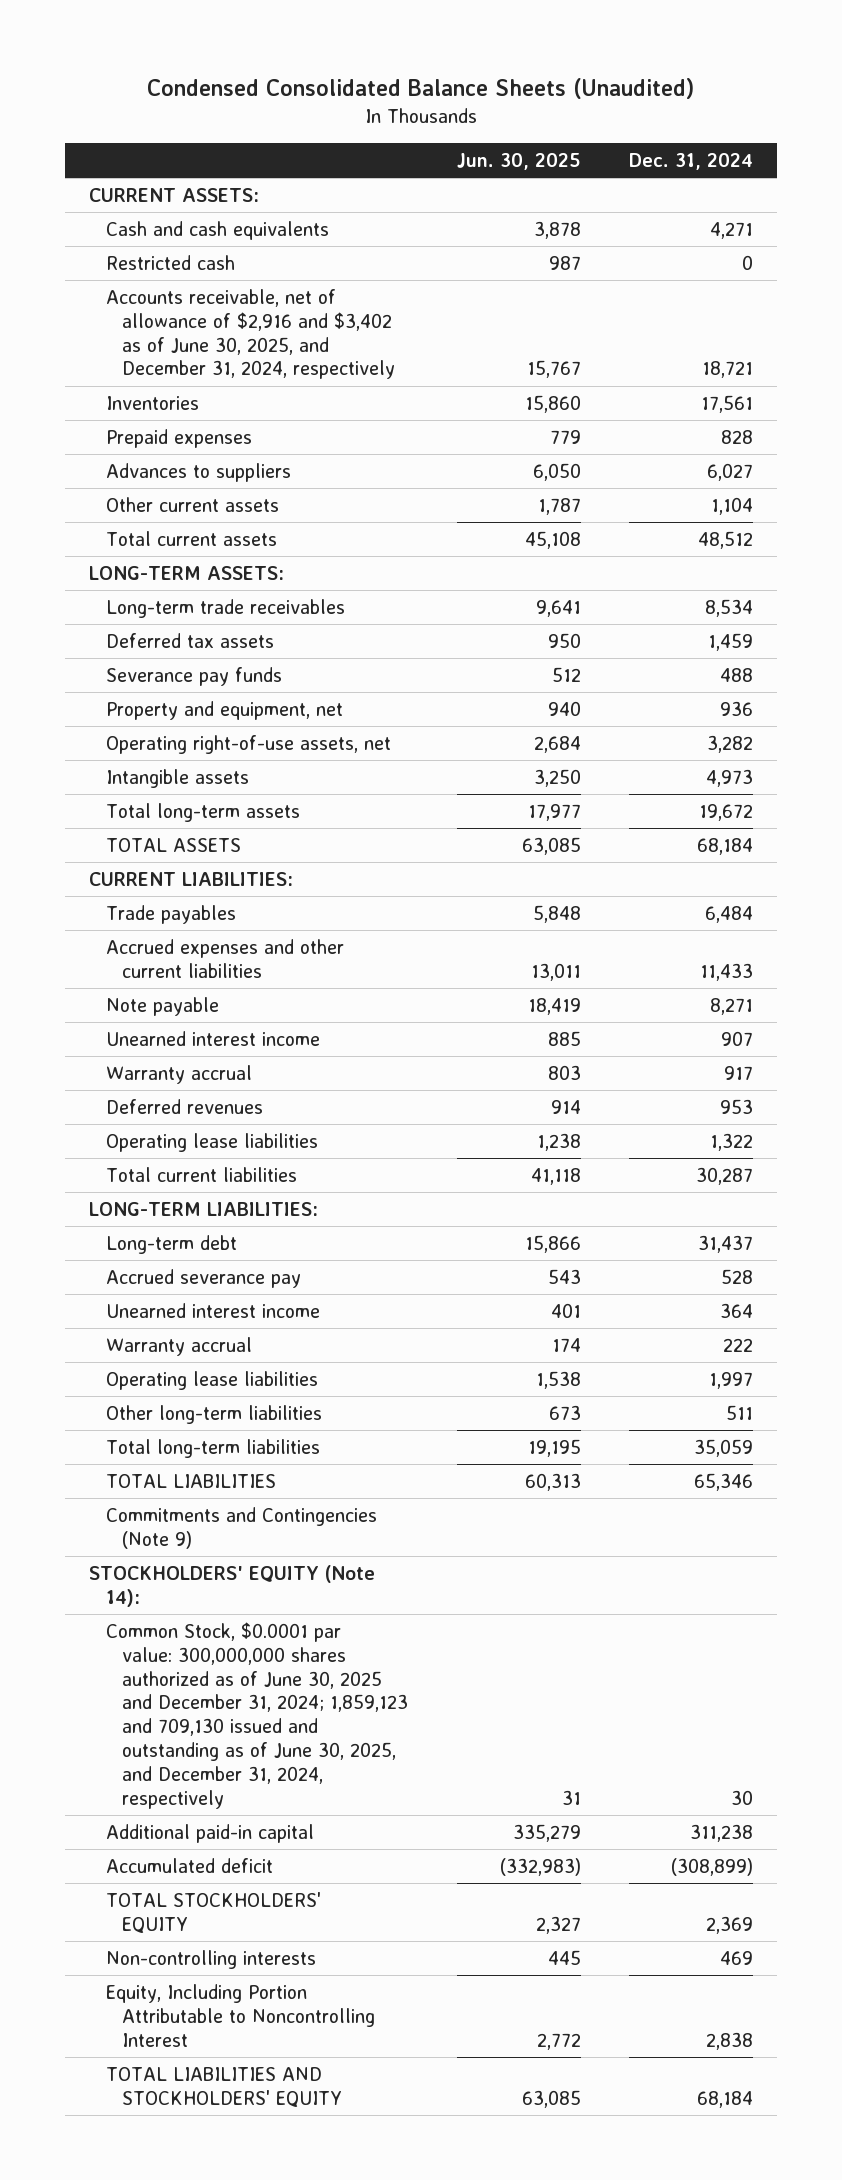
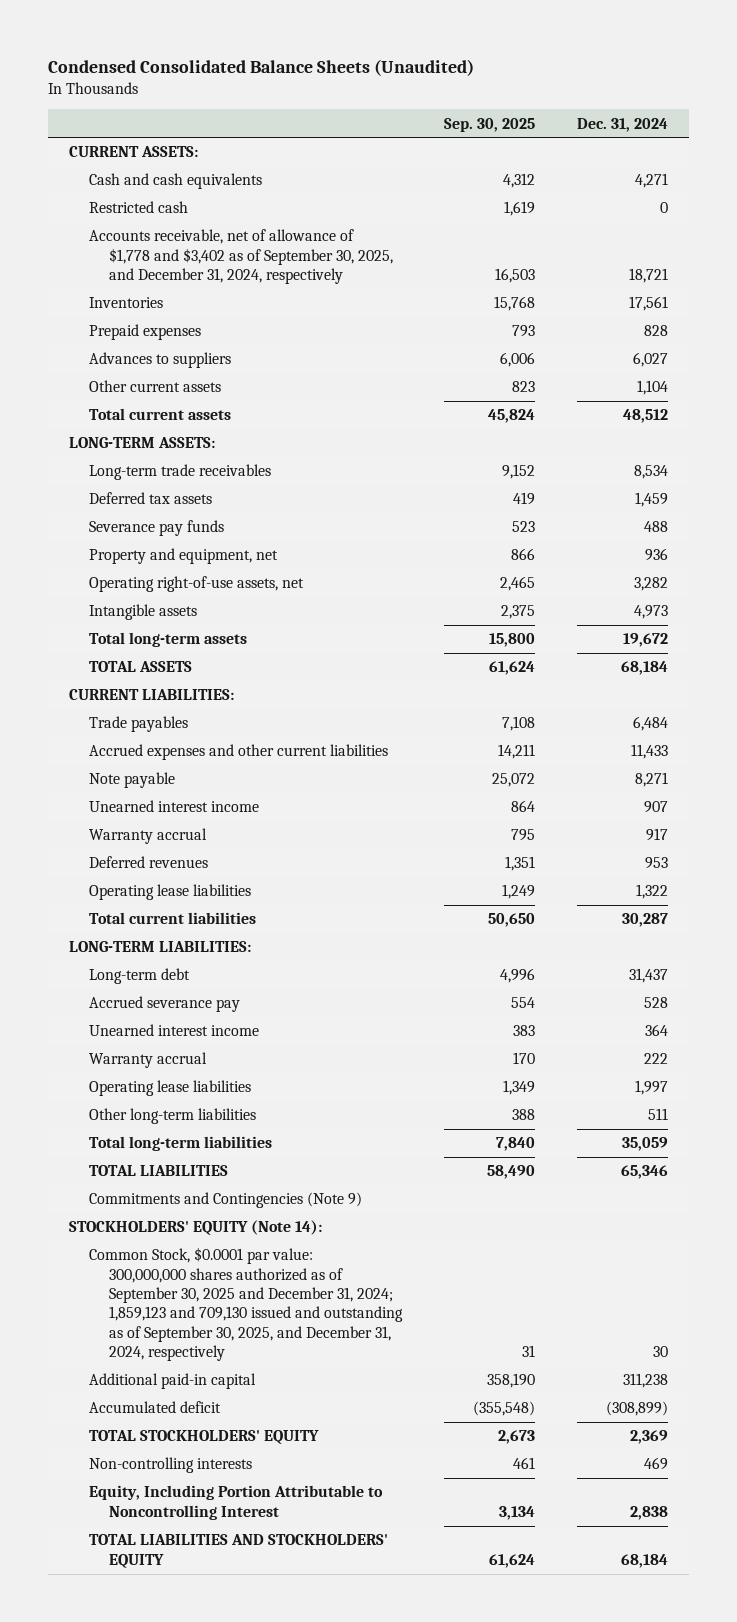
[456,153,581,171] Jun. 30, 2025 -> none
none -> [443,117,535,132] Sep. 30, 2025
[105,288,396,380] Accounts receivable, net of allowance of $2,916 and $3,402 as of June 30, 2025, and December 31, 2024, respectively -> [89,229,394,284] Accounts receivable, net of allowance of $1,778 and $3,402 as of September 30, 2025, and December 31, 2024, respectively
[105,1621,409,1809] Common Stock, $0.0001 par value: 300,000,000 shares authorized as of June 30, 2025 and December 31, 2024; 1,859,123 and 709,130 issued and outstanding as of June 30, 2025, and December 31, 2024, respectively -> [89,1247,404,1361] Common Stock, $0.0001 par value: 300,000,000 shares authorized as of September 30, 2025 and December 31, 2024; 1,859,123 and 709,130 issued and outstanding as of September 30, 2025, and December 31, 2024, respectively

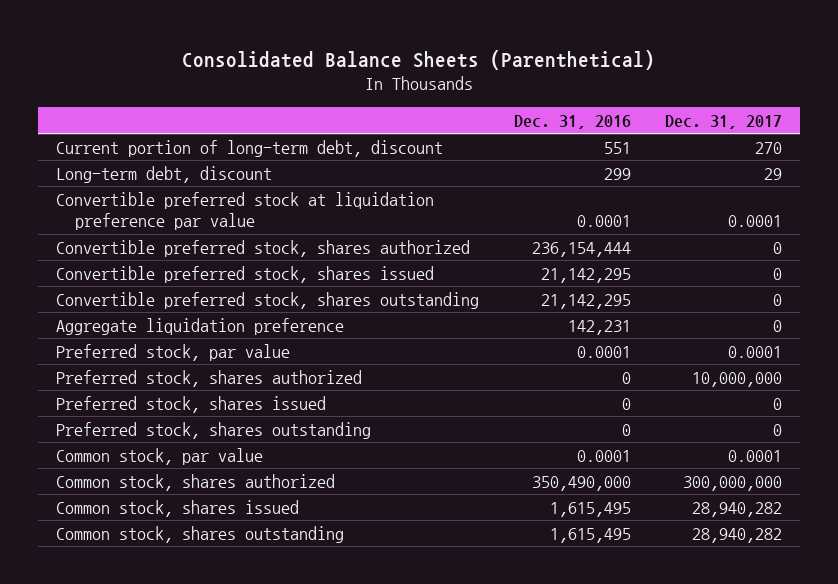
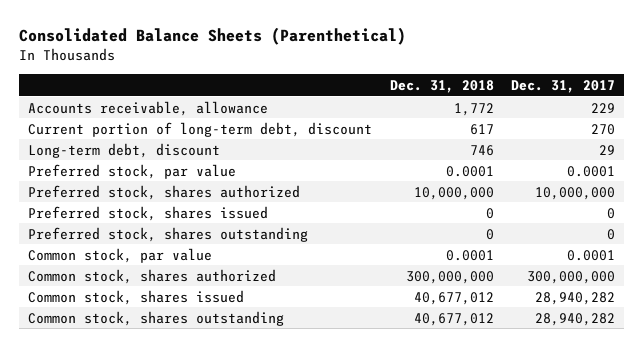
[513,114,631,129] Dec. 31, 2016 -> none
none -> [389,79,494,93] Dec. 31, 2018
none -> [27,100,268,116] Accounts receivable, allowance
[55,191,434,231] Convertible preferred stock at liquidation preference par value -> none
[55,239,470,257] Convertible preferred stock, shares authorized -> none
[55,265,434,283] Convertible preferred stock, shares issued -> none
[55,291,479,309] Convertible preferred stock, shares outstanding -> none
[55,317,344,335] Aggregate liquidation preference -> none

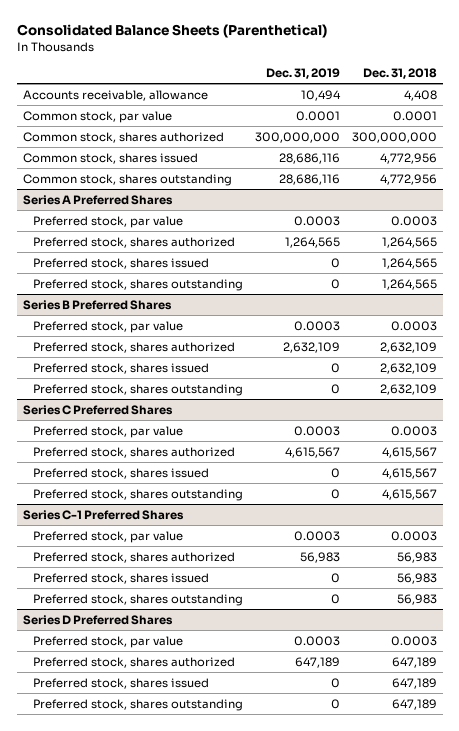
[511,79,616,93] Dec. 31, 2017 -> none
none -> [265,68,340,80] Dec. 31, 2019
[27,121,372,137] Current portion of long-term debt, discount -> none
[27,142,220,158] Long-term debt, discount -> none
[27,163,236,179] Preferred stock, par value -> none
[27,184,300,200] Preferred stock, shares authorized -> none
[27,205,268,221] Preferred stock, shares issued -> none
[27,226,308,242] Preferred stock, shares outstanding -> none
[453,102,494,116] 1,772 -> [403,89,437,101] 4,408
[413,291,494,305] 40,677,012 -> [379,152,437,164] 4,772,956
[413,312,494,326] 40,677,012 -> [379,173,437,185] 4,772,956
none -> [22,194,173,205] Series A Preferred Shares
none -> [32,215,183,228] Preferred stock, par value
none -> [32,236,235,248] Preferred stock, shares authorized
none -> [32,257,209,269] Preferred stock, shares issued
none -> [32,278,243,291] Preferred stock, shares outstanding
none -> [22,299,172,310] Series B Preferred Shares
none -> [32,320,183,333] Preferred stock, par value
none -> [32,341,235,353] Preferred stock, shares authorized
none -> [32,362,209,374] Preferred stock, shares issued
none -> [32,383,243,396] Preferred stock, shares outstanding
none -> [22,404,173,415] Series C Preferred Shares
none -> [32,425,183,438] Preferred stock, par value
none -> [32,446,235,458] Preferred stock, shares authorized
none -> [32,467,209,479] Preferred stock, shares issued
none -> [32,488,243,501] Preferred stock, shares outstanding
none -> [22,509,184,520] Series C-1 Preferred Shares
none -> [32,530,183,543] Preferred stock, par value
none -> [32,551,235,563] Preferred stock, shares authorized
none -> [32,572,209,584] Preferred stock, shares issued
none -> [32,593,243,606] Preferred stock, shares outstanding
none -> [22,614,173,625] Series D Preferred Shares
none -> [32,635,183,648] Preferred stock, par value
none -> [32,656,235,668] Preferred stock, shares authorized
none -> [32,677,209,689] Preferred stock, shares issued
none -> [32,698,243,711] Preferred stock, shares outstanding

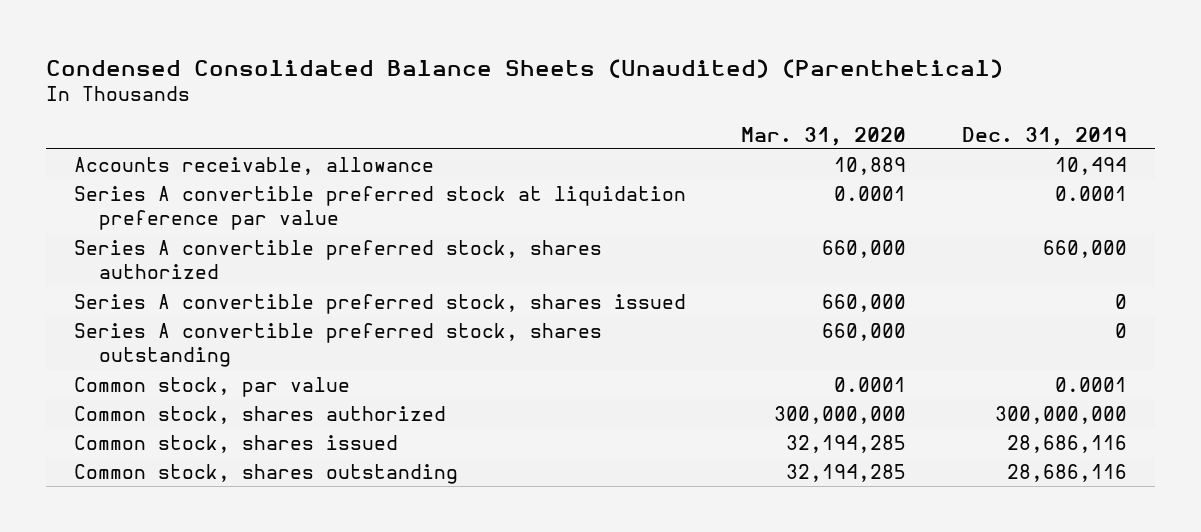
[16,23,327,38] Consolidated Balance Sheets (Parenthetical) -> [46,58,1004,78] Condensed Consolidated Balance Sheets (Unaudited) (Parenthetical)
[362,68,437,80] Dec. 31, 2018 -> none
none -> [741,126,907,146] Mar. 31, 2020
none -> [74,185,687,231] Series A convertible preferred stock at liquidation preference par value
none -> [74,239,603,280] Series A convertible preferred stock, shares authorized
none -> [74,293,687,314] Series A convertible preferred stock, shares issued
none -> [74,322,603,368] Series A convertible preferred stock, shares outstanding
[22,194,173,205] Series A Preferred Shares -> none
[32,215,183,228] Preferred stock, par value -> none
[32,236,235,248] Preferred stock, shares authorized -> none
[32,257,209,269] Preferred stock, shares issued -> none
[32,278,243,291] Preferred stock, shares outstanding -> none
[22,299,172,310] Series B Preferred Shares -> none
[32,320,183,333] Preferred stock, par value -> none
[32,341,235,353] Preferred stock, shares authorized -> none
[32,362,209,374] Preferred stock, shares issued -> none
[32,383,243,396] Preferred stock, shares outstanding -> none
[22,404,173,415] Series C Preferred Shares -> none
[32,425,183,438] Preferred stock, par value -> none
[32,446,235,458] Preferred stock, shares authorized -> none
[32,467,209,479] Preferred stock, shares issued -> none
[32,488,243,501] Preferred stock, shares outstanding -> none
[22,509,184,520] Series C-1 Preferred Shares -> none
[32,530,183,543] Preferred stock, par value -> none
[32,551,235,563] Preferred stock, shares authorized -> none
[32,572,209,584] Preferred stock, shares issued -> none
[32,593,243,606] Preferred stock, shares outstanding -> none
[22,614,173,625] Series D Preferred Shares -> none
[32,635,183,648] Preferred stock, par value -> none
[32,656,235,668] Preferred stock, shares authorized -> none
[32,677,209,689] Preferred stock, shares issued -> none
[32,698,243,711] Preferred stock, shares outstanding -> none

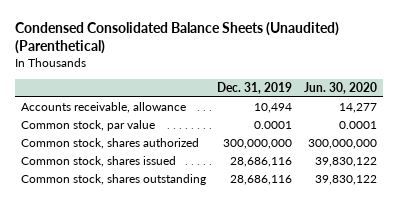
[741,126,907,146] Mar. 31, 2020 -> none
none -> [304,81,378,94] Jun. 30, 2020
[74,185,687,231] Series A convertible preferred stock at liquidation preference par value -> none
[74,239,603,280] Series A convertible preferred stock, shares authorized -> none
[74,293,687,314] Series A convertible preferred stock, shares issued -> none
[74,322,603,368] Series A convertible preferred stock, shares outstanding -> none

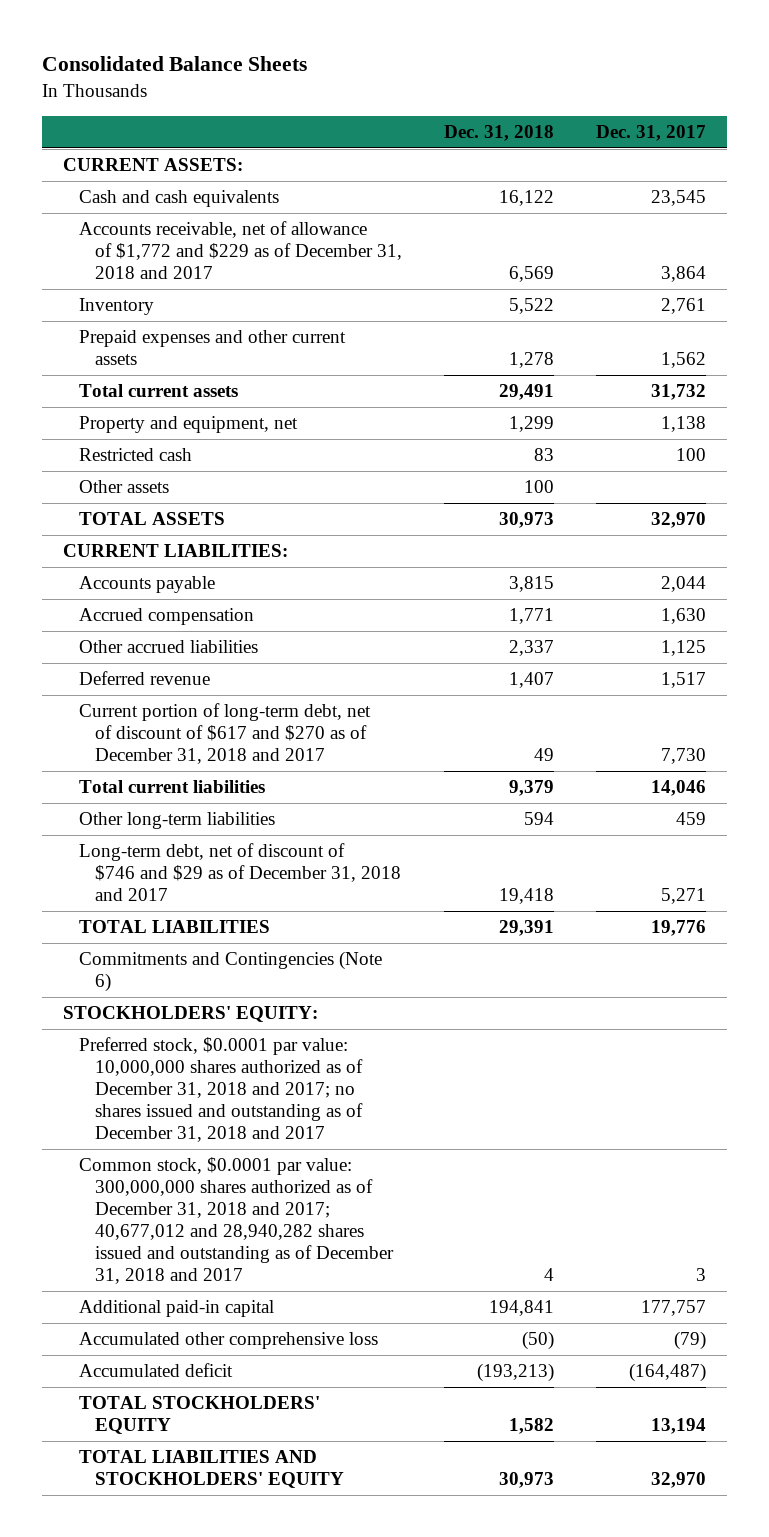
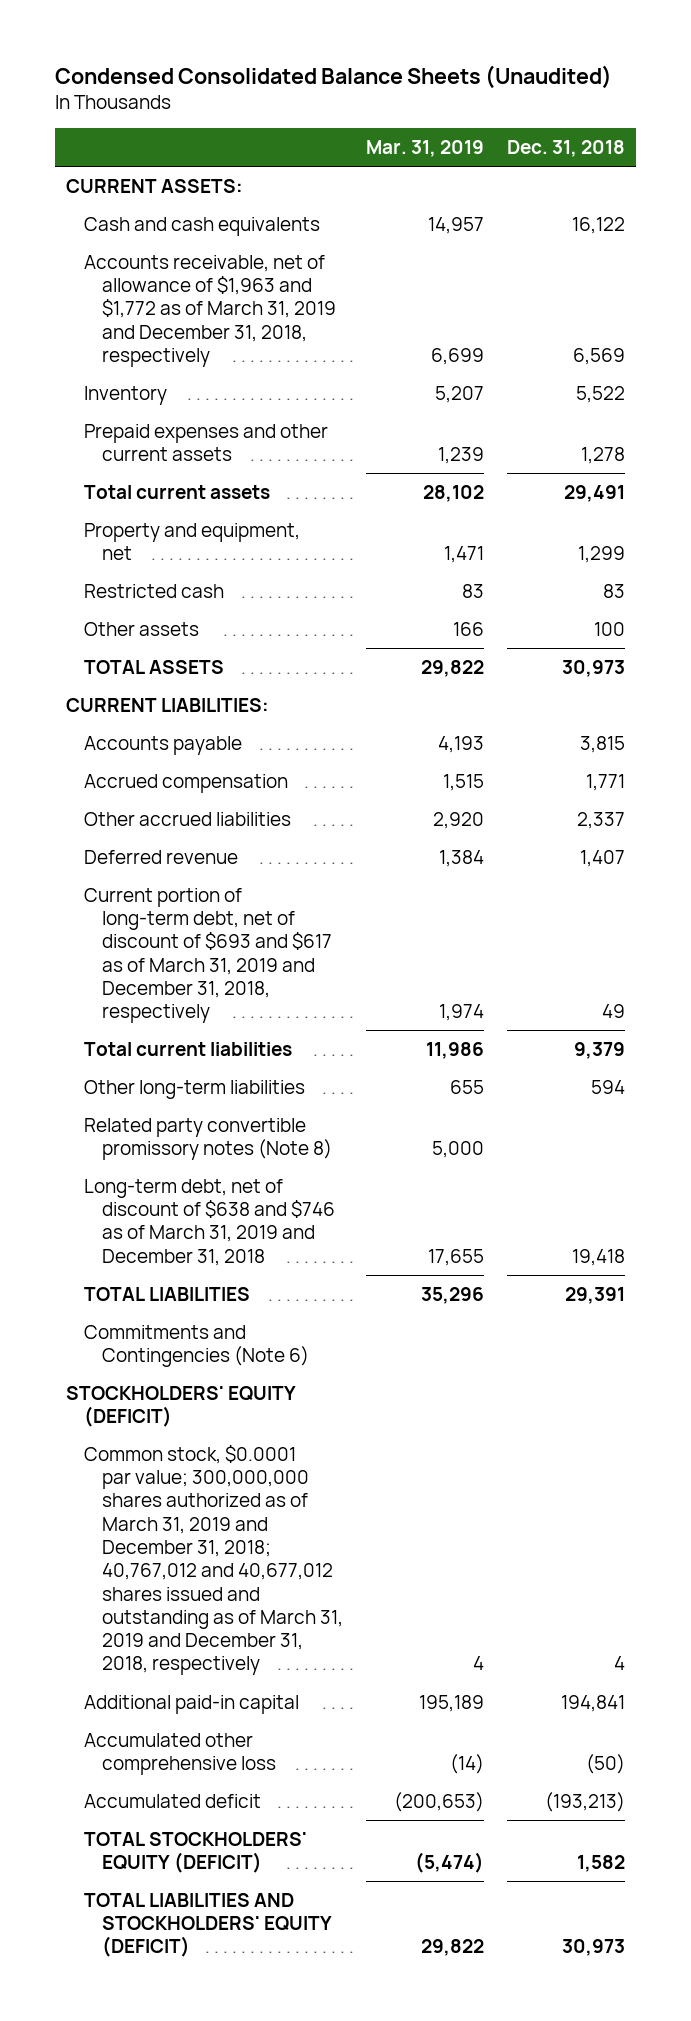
[42,56,308,72] Consolidated Balance Sheets -> [54,64,612,89] Condensed Consolidated Balance Sheets (Unaudited)
[596,124,707,141] Dec. 31, 2017 -> none
none -> [365,140,484,158] Mar. 31, 2019
[79,221,403,279] Accounts receivable, net of allowance of $1,772 and $229 as of December 31, 2018 and 2017 -> [83,254,336,368] Accounts receivable, net of allowance of $1,963 and $1,772 as of March 31, 2019 and December 31, 2018, respectively
[79,703,372,764] Current portion of long-term debt, net of discount of $617 and $270 as of December 31, 2018 and 2017 -> [83,887,332,1024] Current portion of long-term debt, net of discount of $693 and $617 as of March 31, 2019 and December 31, 2018, respectively
none -> [83,1117,332,1161] Related party convertible promissory notes (Note 8)
[79,843,402,901] Long-term debt, net of discount of $746 and $29 as of December 31, 2018 and 2017 -> [83,1178,335,1266] Long-term debt, net of discount of $638 and $746 as of March 31, 2019 and December 31, 2018
[79,1037,364,1142] Preferred stock, $0.0001 par value: 10,000,000 shares authorized as of December 31, 2018 and 2017; no shares issued and outstanding as of December 31, 2018 and 2017 -> none
[63,1006,319,1023] STOCKHOLDERS' EQUITY: -> [66,1385,297,1428] STOCKHOLDERS' EQUITY (DEFICIT)
[79,1157,395,1284] Common stock, $0.0001 par value: 300,000,000 shares authorized as of December 31, 2018 and 2017; 40,677,012 and 28,940,282 shares issued and outstanding as of December 31, 2018 and 2017 -> [83,1444,343,1676] Common stock, $0.0001 par value; 300,000,000 shares authorized as of March 31, 2019 and December 31, 2018; 40,767,012 and 40,677,012 shares issued and outstanding as of March 31, 2019 and December 31, 2018, respectively
[79,1396,321,1435] TOTAL STOCKHOLDERS' EQUITY -> [83,1831,307,1874] TOTAL STOCKHOLDERS' EQUITY (DEFICIT)
[79,1450,345,1489] TOTAL LIABILITIES AND STOCKHOLDERS' EQUITY -> [83,1892,332,1958] TOTAL LIABILITIES AND STOCKHOLDERS' EQUITY (DEFICIT)

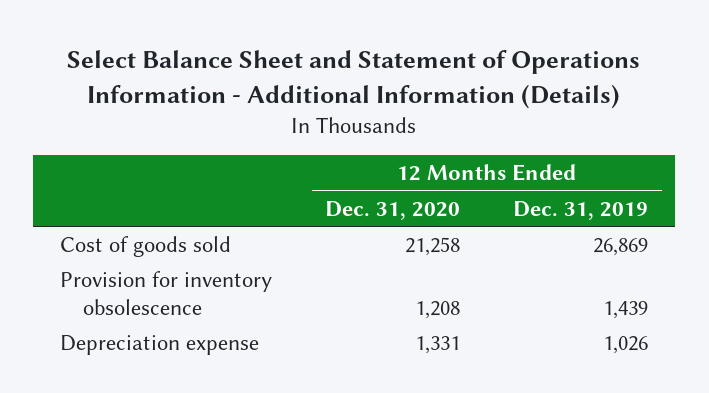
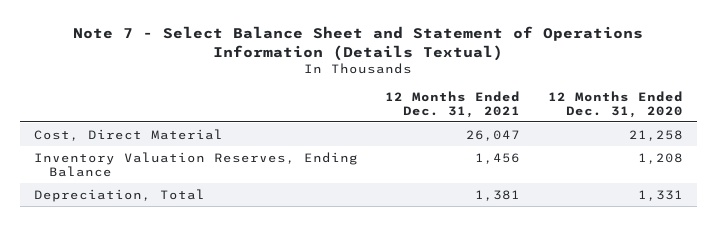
[67,50,641,109] Select Balance Sheet and Statement of Operations Information - Additional Information (Details) -> [73,26,644,61] Note 7 - Select Balance Sheet and Statement of Operations Information (Details Textual)
[513,200,649,220] Dec. 31, 2019 -> none
none -> [385,90,521,118] 12 Months Ended Dec. 31, 2021
[60,235,232,257] Cost of goods sold -> [33,128,223,141] Cost, Direct Material
[60,270,273,315] Provision for inventory obsolescence -> [33,151,358,177] Inventory Valuation Reserves, Ending Balance
[60,334,260,355] Depreciation expense -> [33,188,205,202] Depreciation, Total

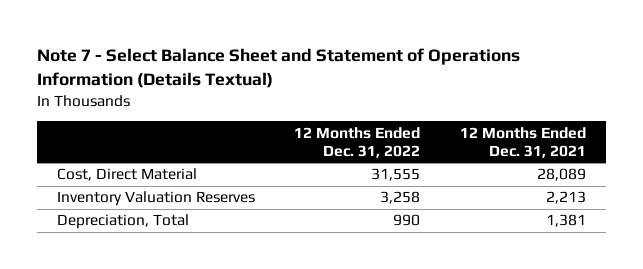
[548,90,684,118] 12 Months Ended Dec. 31, 2020 -> none
none -> [294,126,421,158] 12 Months Ended Dec. 31, 2022
[466,129,521,141] 26,047 -> [536,168,586,182] 28,089
[33,151,358,177] Inventory Valuation Reserves, Ending Balance -> [57,191,256,207] Inventory Valuation Reserves
[475,152,521,164] 1,456 -> [545,191,586,205] 2,213

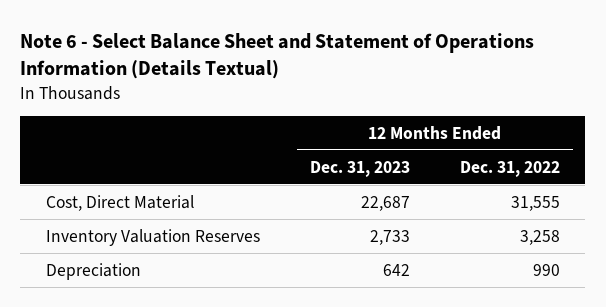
[37,48,521,89] Note 7 - Select Balance Sheet and Statement of Operations Information (Details Textual) -> [20,32,535,80] Note 6 - Select Balance Sheet and Statement of Operations Information (Details Textual)
[459,126,586,158] 12 Months Ended Dec. 31, 2021 -> none
none -> [309,160,410,177] Dec. 31, 2023
[57,214,190,230] Depreciation, Total -> [45,262,141,280] Depreciation

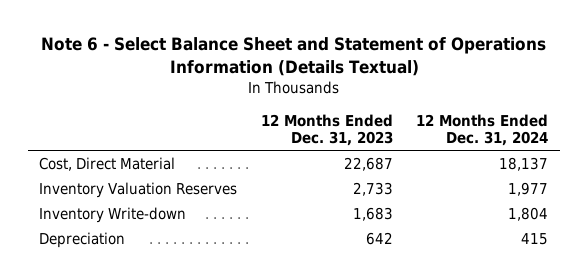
[460,160,561,177] Dec. 31, 2022 -> none
none -> [416,113,549,147] 12 Months Ended Dec. 31, 2024
none -> [39,206,187,223] Inventory Write-down

